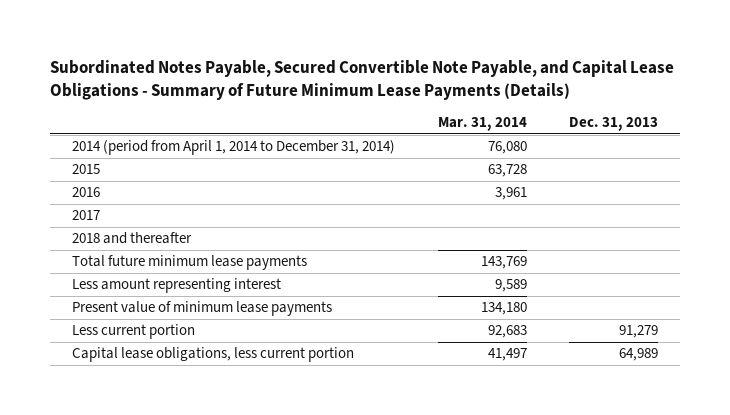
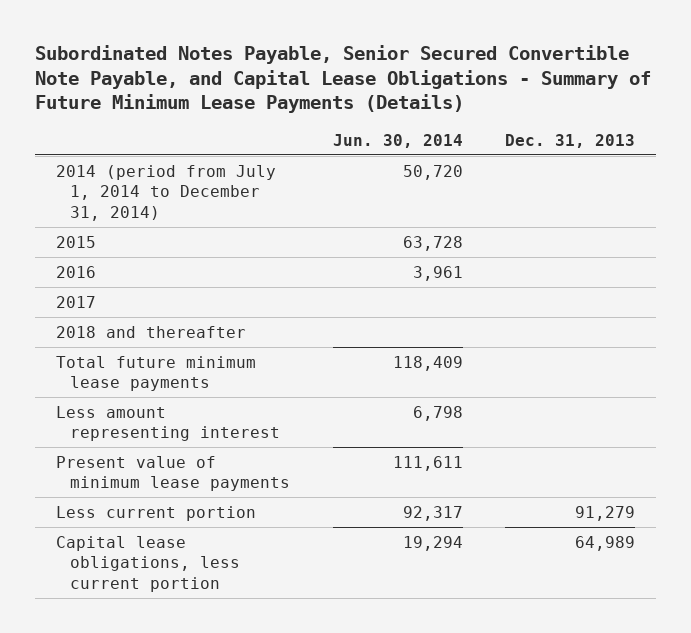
[50,60,675,101] Subordinated Notes Payable, Secured Convertible Note Payable, and Capital Lease Obligations - Summary of Future Minimum Lease Payments (Details) -> [35,44,652,114] Subordinated Notes Payable, Senior Secured Convertible Note Payable, and Capital Lease Obligations - Summary of Future Minimum Lease Payments (Details)
[437,117,527,132] Mar. 31, 2014 -> none
none -> [332,133,463,148] Jun. 30, 2014
[71,140,395,156] 2014 (period from April 1, 2014 to December 31, 2014) -> [56,164,277,221] 2014 (period from July 1, 2014 to December 31, 2014)

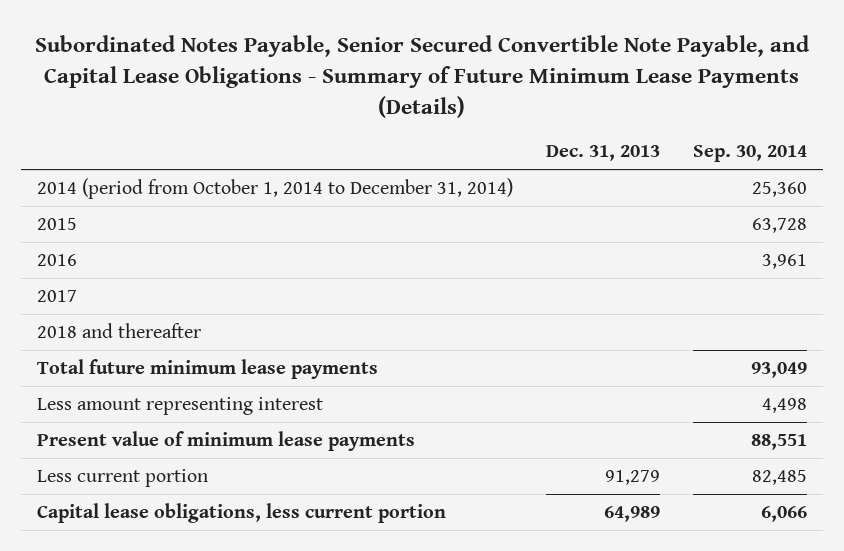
[332,133,463,148] Jun. 30, 2014 -> none
none -> [692,145,807,163] Sep. 30, 2014
[56,164,277,221] 2014 (period from July 1, 2014 to December 31, 2014) -> [37,178,514,200] 2014 (period from October 1, 2014 to December 31, 2014)

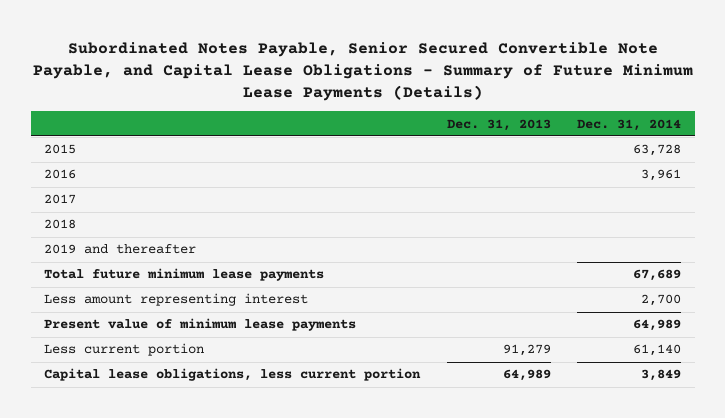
[692,145,807,163] Sep. 30, 2014 -> none
none -> [577,118,682,131] Dec. 31, 2014
[37,178,514,200] 2014 (period from October 1, 2014 to December 31, 2014) -> none
none -> [44,219,77,230] 2018
[37,323,202,339] 2018 and thereafter -> [44,244,197,255] 2019 and thereafter

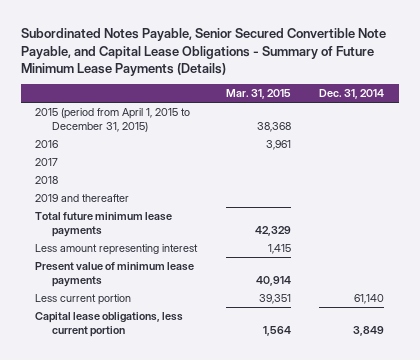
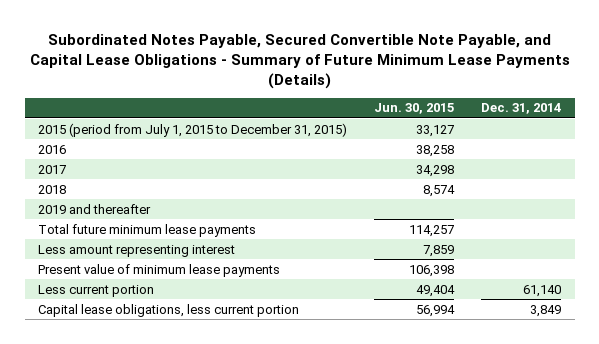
[20,28,386,76] Subordinated Notes Payable, Senior Secured Convertible Note Payable, and Capital Lease Obligations - Summary of Future Minimum Lease Payments (Details) -> [29,33,570,89] Subordinated Notes Payable, Secured Convertible Note Payable, and Capital Lease Obligations - Summary of Future Minimum Lease Payments (Details)
[225,89,291,100] Mar. 31, 2015 -> none
none -> [374,103,455,115] Jun. 30, 2015
[35,108,191,132] 2015 (period from April 1, 2015 to December 31, 2015) -> [38,122,348,137] 2015 (period from July 1, 2015 to December 31, 2015)

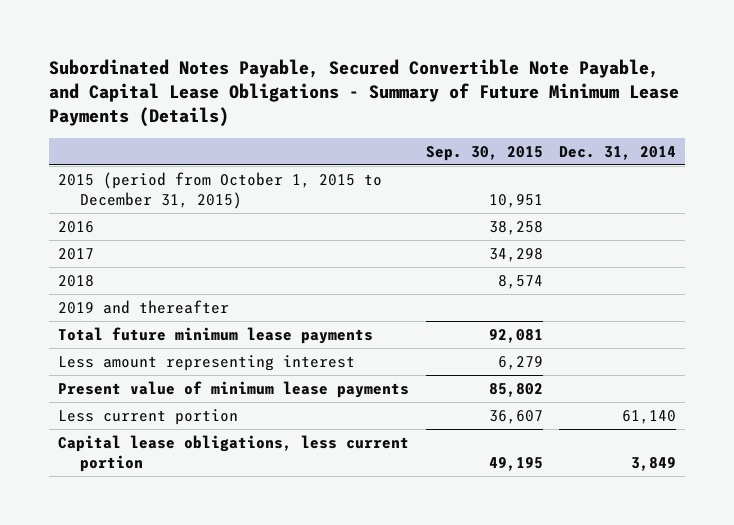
[374,103,455,115] Jun. 30, 2015 -> none
none -> [425,145,543,161] Sep. 30, 2015
[38,122,348,137] 2015 (period from July 1, 2015 to December 31, 2015) -> [57,172,382,210] 2015 (period from October 1, 2015 to December 31, 2015)

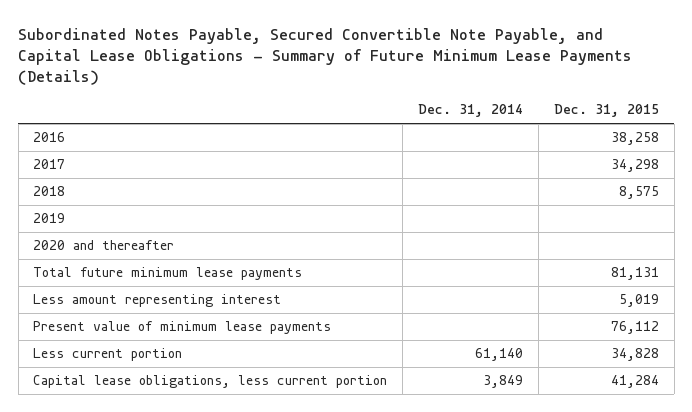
[425,145,543,161] Sep. 30, 2015 -> none
none -> [553,104,659,118] Dec. 31, 2015
[57,172,382,210] 2015 (period from October 1, 2015 to December 31, 2015) -> none
none -> [33,213,66,224] 2019
[57,300,229,315] 2019 and thereafter -> [33,240,175,251] 2020 and thereafter

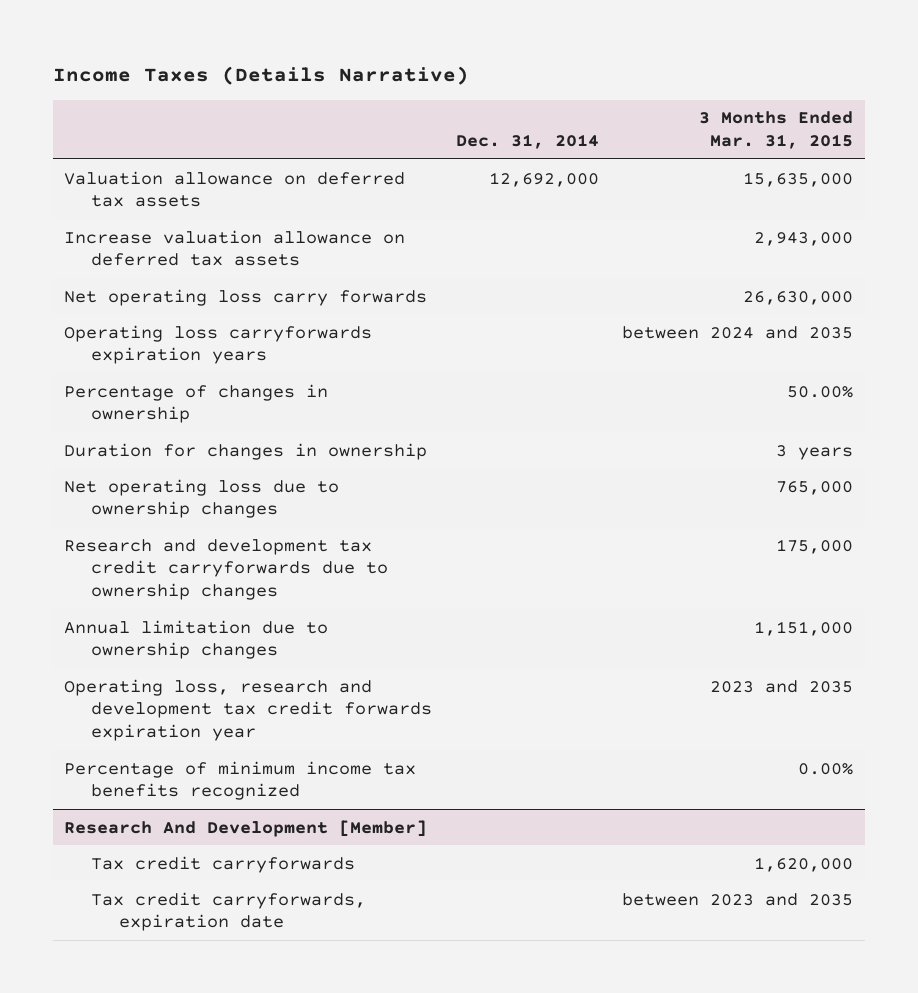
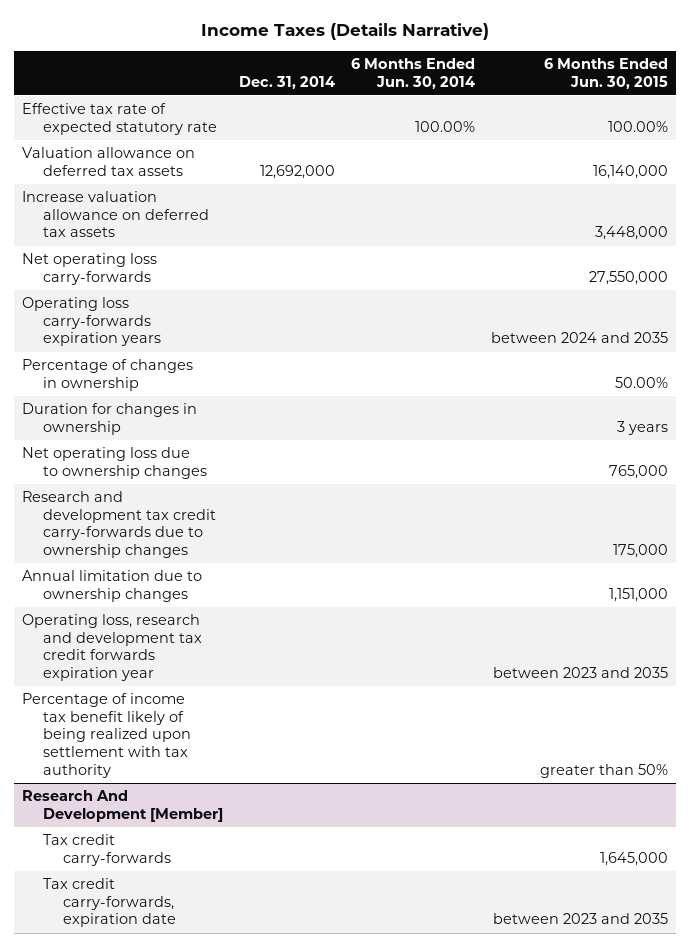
[699,111,854,149] 3 Months Ended Mar. 31, 2015 -> none
none -> [350,57,475,89] 6 Months Ended Jun. 30, 2014
none -> [544,57,669,89] 6 Months Ended Jun. 30, 2015
none -> [21,103,217,135] Effective tax rate of expected statutory rate
[64,288,428,306] Net operating loss carry forwards -> [21,253,157,285] Net operating loss carry-forwards
[64,324,373,365] Operating loss carryforwards expiration years -> [21,297,161,347] Operating loss carry-forwards expiration years
[64,538,389,601] Research and development tax credit carryforwards due to ownership changes -> [21,491,216,559] Research and development tax credit carry-forwards due to ownership changes
[64,760,417,801] Percentage of minimum income tax benefits recognized -> none
none -> [21,693,191,778] Percentage of income tax benefit likely of being realized upon settlement with tax authority
[91,855,356,873] Tax credit carryforwards -> [42,834,172,866] Tax credit carry-forwards
[91,891,367,932] Tax credit carryforwards, expiration date -> [42,878,177,928] Tax credit carry-forwards, expiration date

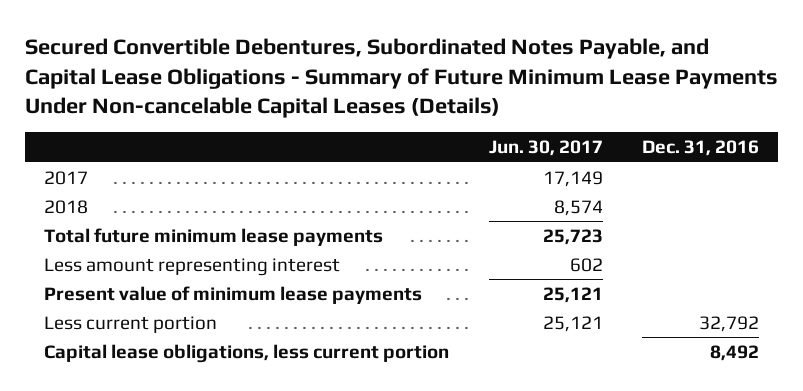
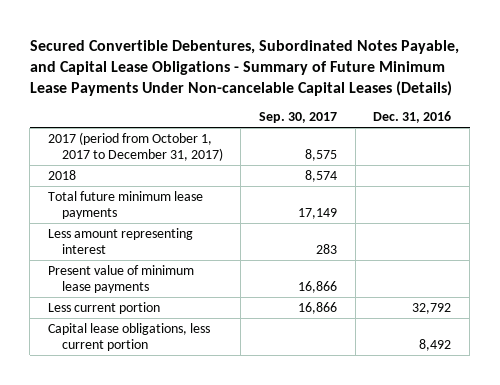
[488,140,603,157] Jun. 30, 2017 -> none
none -> [259,112,338,124] Sep. 30, 2017
[44,170,89,185] 2017 -> [48,131,223,162] 2017 (period from October 1, 2017 to December 31, 2017)

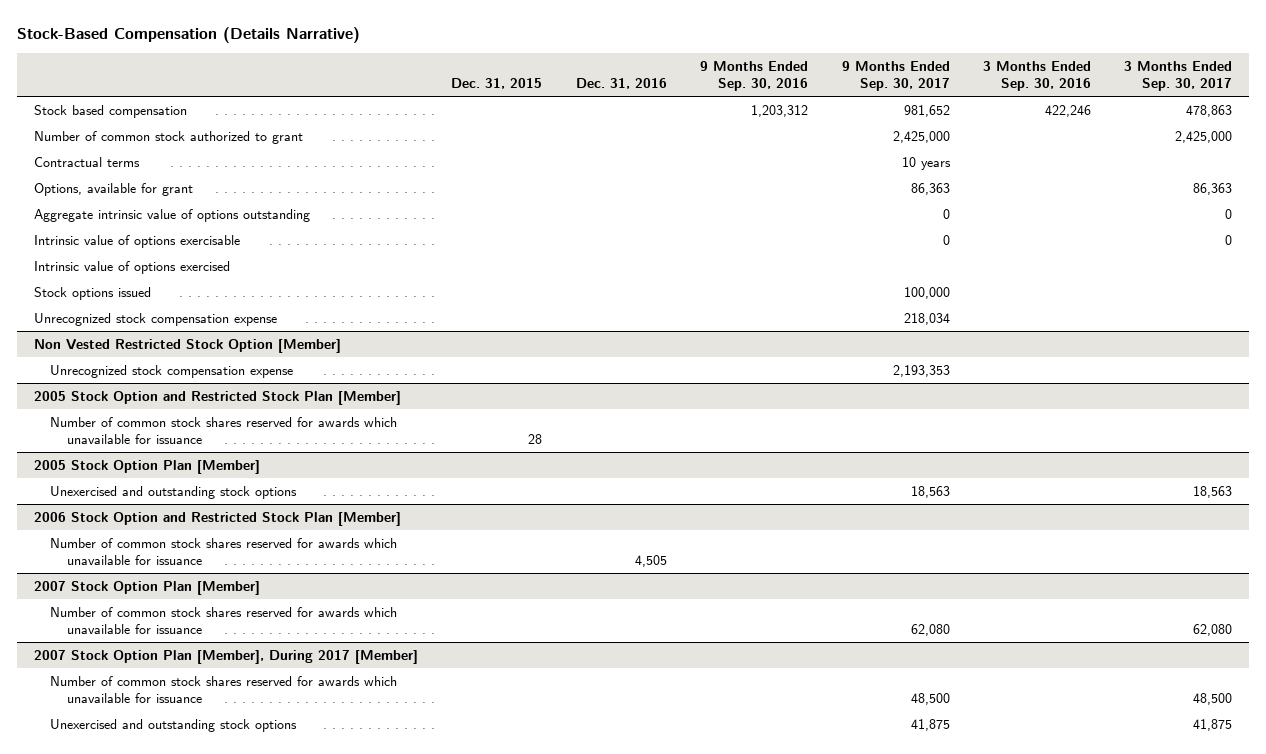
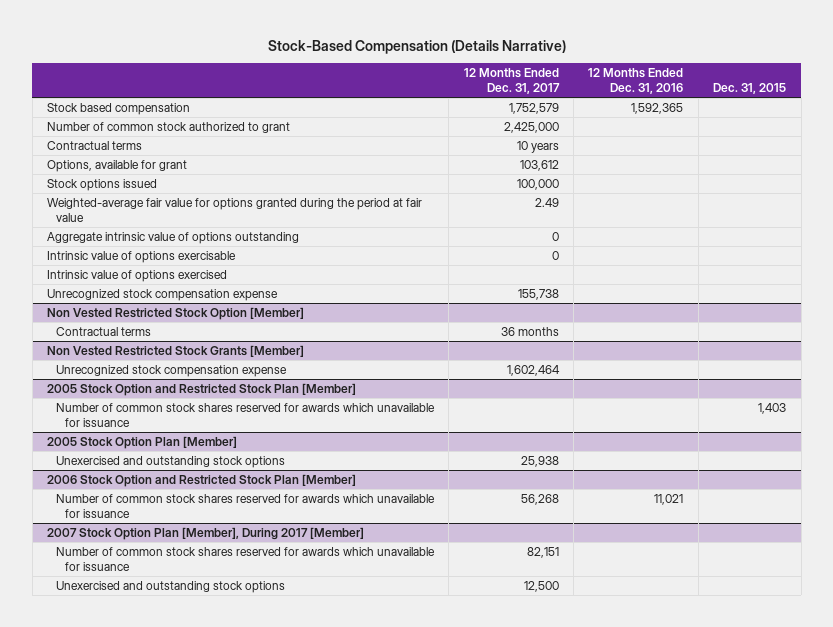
[575,77,667,89] Dec. 31, 2016 -> none
[700,61,809,91] 9 Months Ended Sep. 30, 2016 -> none
[841,61,950,91] 9 Months Ended Sep. 30, 2017 -> none
[982,61,1091,91] 3 Months Ended Sep. 30, 2016 -> none
[1124,61,1233,91] 3 Months Ended Sep. 30, 2017 -> none
none -> [463,68,560,94] 12 Months Ended Dec. 31, 2017
none -> [588,68,684,94] 12 Months Ended Dec. 31, 2016
[34,286,152,300] Stock options issued -> [46,179,157,192] Stock options issued
none -> [46,198,422,222] Weighted-average fair value for options granted during the period at fair value
[50,364,294,378] Unrecognized stock compensation expense -> none
none -> [55,327,151,337] Contractual terms
none -> [46,345,304,358] Non Vested Restricted Stock Grants [Member]
none -> [55,365,287,378] Unrecognized stock compensation expense
[528,433,543,444] 28 -> [758,403,787,415] 1,403
[34,580,261,595] 2007 Stock Option Plan [Member] -> none
[50,606,398,634] Number of common stock shares reserved for awards which unavailable for issuance -> none

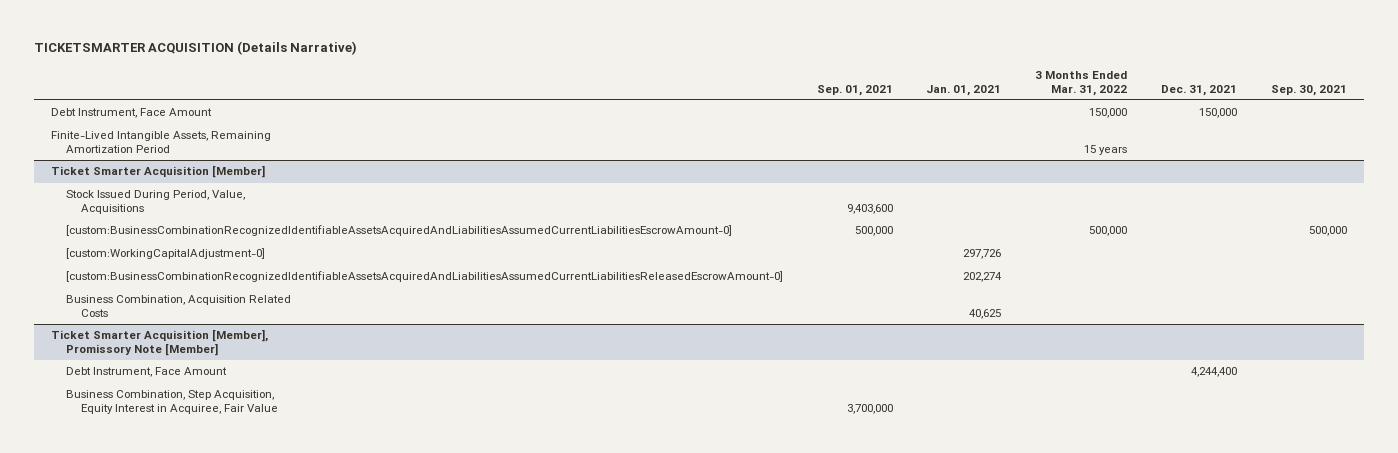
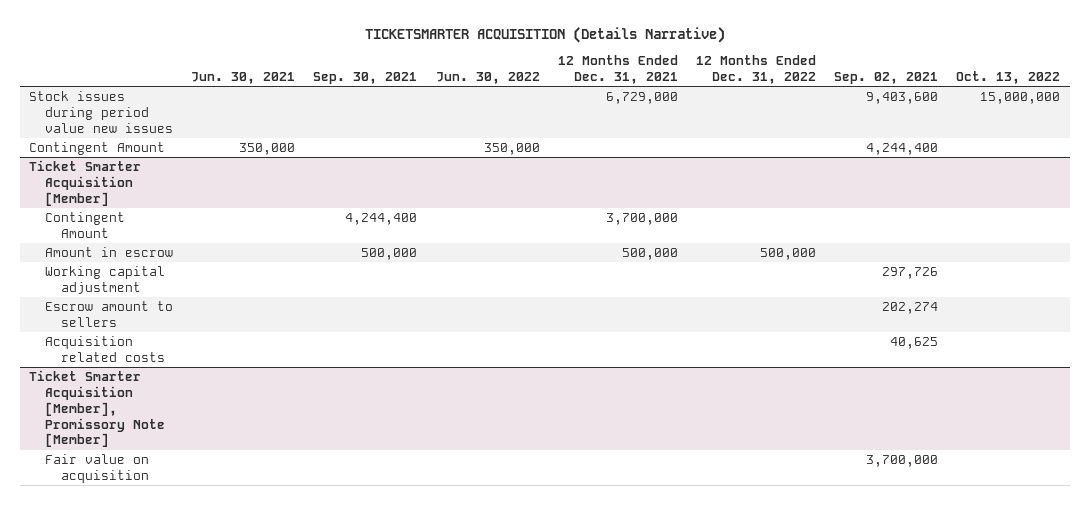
[816,84,893,96] Sep. 01, 2021 -> none
[926,84,1002,96] Jan. 01, 2021 -> none
[1035,71,1128,96] 3 Months Ended Mar. 31, 2022 -> none
[1160,84,1237,96] Dec. 31, 2021 -> none
none -> [191,71,296,84] Jun. 30, 2021
none -> [435,71,540,84] Jun. 30, 2022
none -> [557,54,678,84] 12 Months Ended Dec. 31, 2021
none -> [696,54,817,84] 12 Months Ended Dec. 31, 2022
none -> [834,71,939,84] Sep. 02, 2021
none -> [956,70,1061,84] Oct. 13, 2022
[51,108,213,119] Debt Instrument, Face Amount -> none
[51,131,272,154] Finite-Lived Intangible Assets, Remaining Amortization Period -> none
none -> [28,90,173,133] Stock issues during period value new issues
none -> [28,141,165,155] Contingent Amount
[65,190,245,215] Stock Issued During Period, Value, Acquisitions -> none
none -> [44,211,125,238] Contingent Amount
[65,225,732,237] [custom:BusinessCombinationRecognizedIdentifiableAssetsAcquiredAndLiabilitiesAssumedCurrentLiabilitiesEscrowAmount-0] -> [44,246,173,257] Amount in escrow
[65,248,265,260] [custom:WorkingCapitalAdjustment-0] -> [44,265,165,294] Working capital adjustment
[65,271,783,283] [custom:BusinessCombinationRecognizedIdentifiableAssetsAcquiredAndLiabilitiesAssumedCurrentLiabilitiesReleasedEscrowAmount-0] -> [44,300,173,327] Escrow amount to sellers
[65,295,291,318] Business Combination, Acquisition Related Costs -> [44,335,166,362] Acquisition related costs
[65,367,227,378] Debt Instrument, Face Amount -> none
[65,390,278,415] Business Combination, Step Acquisition, Equity Interest in Acquiree, Fair Value -> [44,453,150,483] Fair value on acquisition

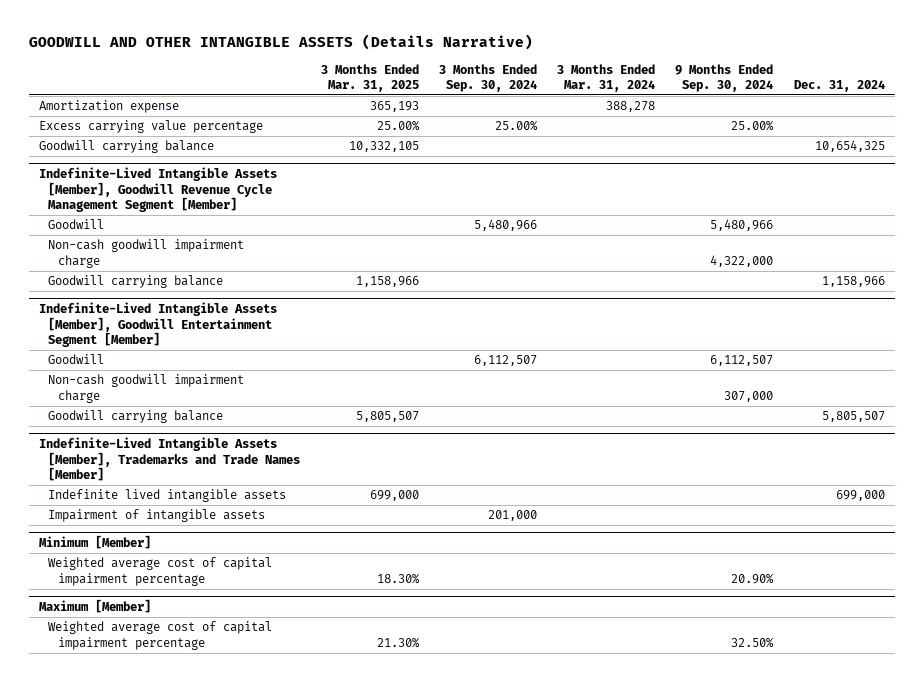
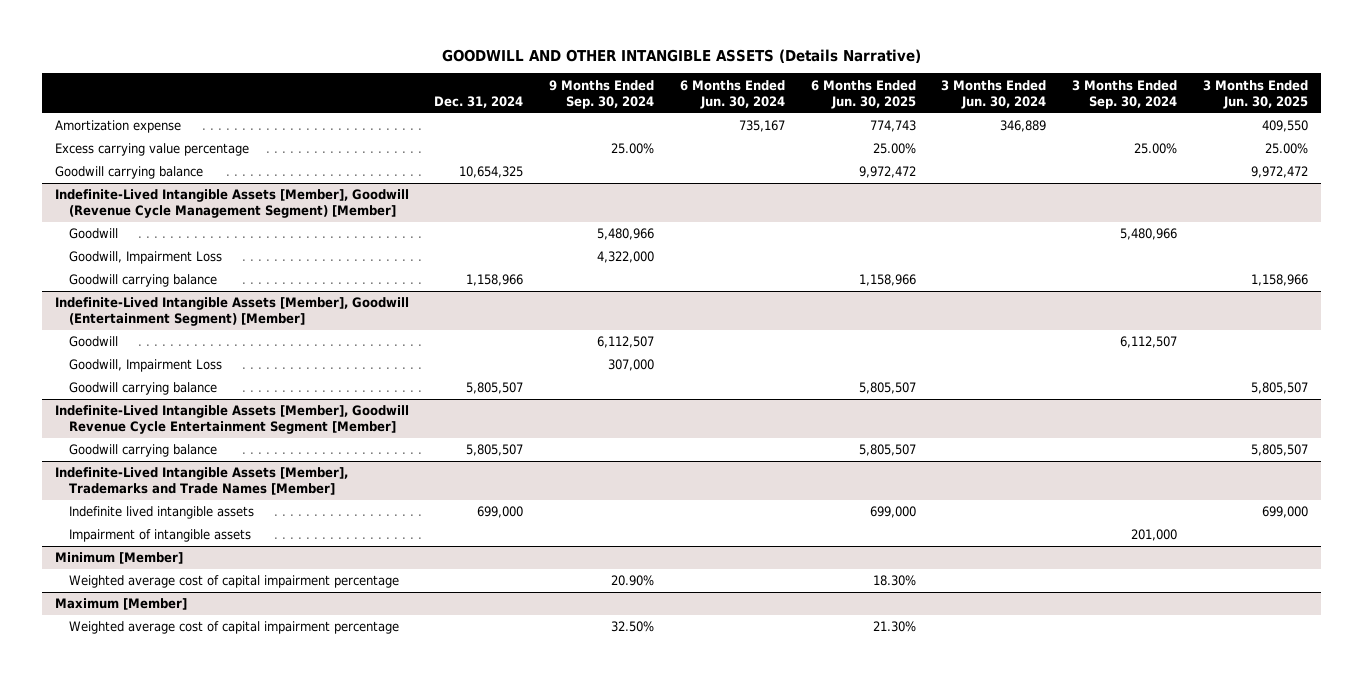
[320,63,419,93] 3 Months Ended Mar. 31, 2025 -> none
[557,63,656,93] 3 Months Ended Mar. 31, 2024 -> none
none -> [679,79,785,109] 6 Months Ended Jun. 30, 2024
none -> [810,79,916,109] 6 Months Ended Jun. 30, 2025
none -> [941,79,1047,109] 3 Months Ended Jun. 30, 2024
none -> [1202,79,1308,109] 3 Months Ended Jun. 30, 2025
[38,167,277,213] Indefinite-Lived Intangible Assets [Member], Goodwill Revenue Cycle Management Segment [Member] -> [54,189,409,219] Indefinite-Lived Intangible Assets [Member], Goodwill (Revenue Cycle Management Segment) [Member]
[48,239,245,268] Non-cash goodwill impairment charge -> [69,251,223,265] Goodwill, Impairment Loss
[38,302,277,348] Indefinite-Lived Intangible Assets [Member], Goodwill Entertainment Segment [Member] -> [54,297,409,327] Indefinite-Lived Intangible Assets [Member], Goodwill (Entertainment Segment) [Member]
[48,374,245,403] Non-cash goodwill impairment charge -> [69,359,223,373] Goodwill, Impairment Loss
none -> [54,405,409,435] Indefinite-Lived Intangible Assets [Member], Goodwill Revenue Cycle Entertainment Segment [Member]
none -> [69,444,218,458] Goodwill carrying balance

